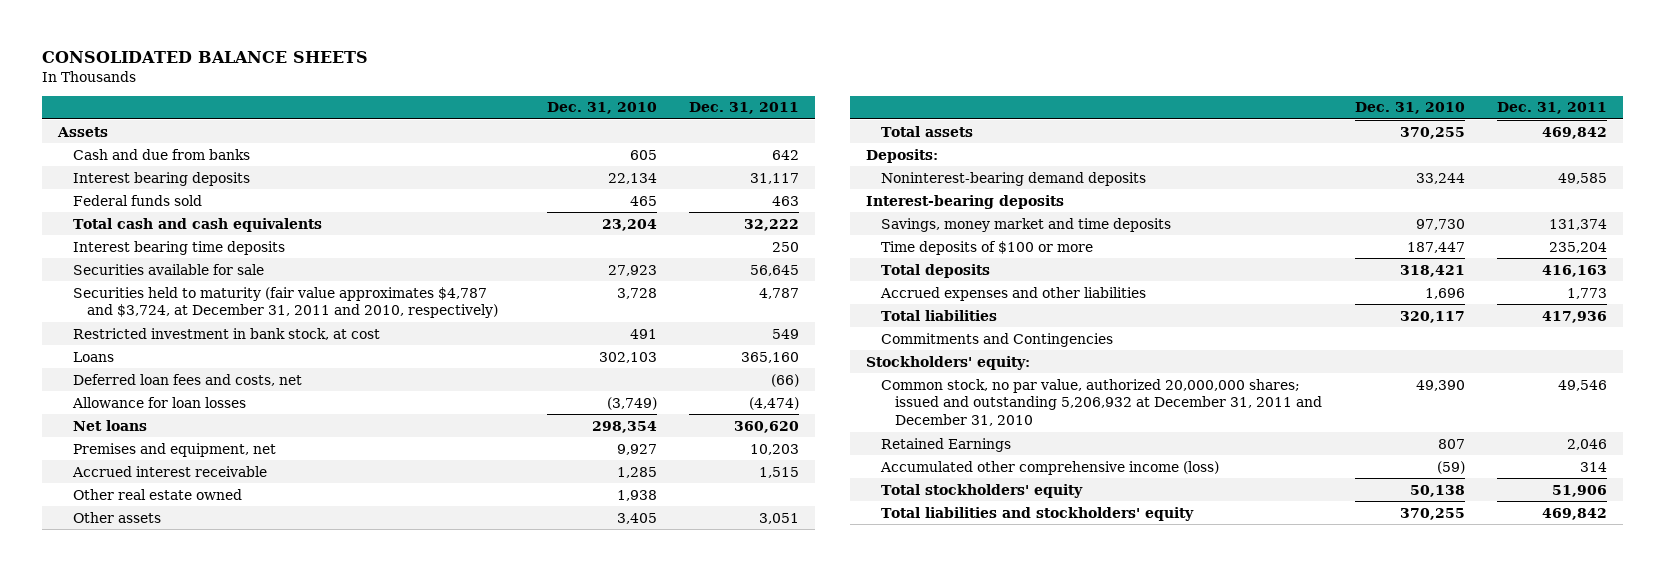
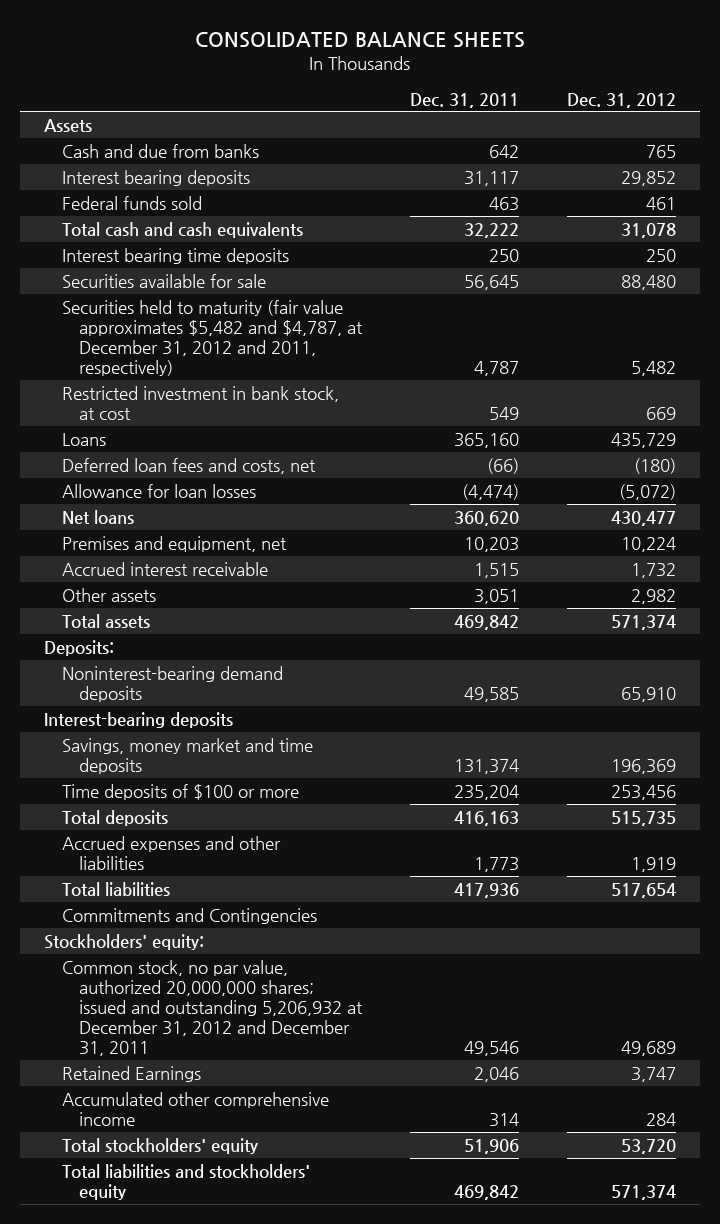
[546,102,657,115] Dec. 31, 2010 -> none
none -> [566,92,676,108] Dec. 31, 2012
[72,286,499,319] Securities held to maturity (fair value approximates $4,787 and $3,724, at December 31, 2011 and 2010, respectively) -> [61,299,364,376] Securities held to maturity (fair value approximates $5,482 and $4,787, at December 31, 2012 and 2011, respectively)
[72,488,242,500] Other real estate owned -> none
[880,378,1323,427] Common stock, no par value, authorized 20,000,000 shares; issued and outstanding 5,206,932 at December 31, 2011 and December 31, 2010 -> [61,959,364,1056] Common stock, no par value, authorized 20,000,000 shares; issued and outstanding 5,206,932 at December 31, 2012 and December 31, 2011
[879,460,1219,475] Accumulated other comprehensive income (loss) -> [61,1091,329,1126] Accumulated other comprehensive income

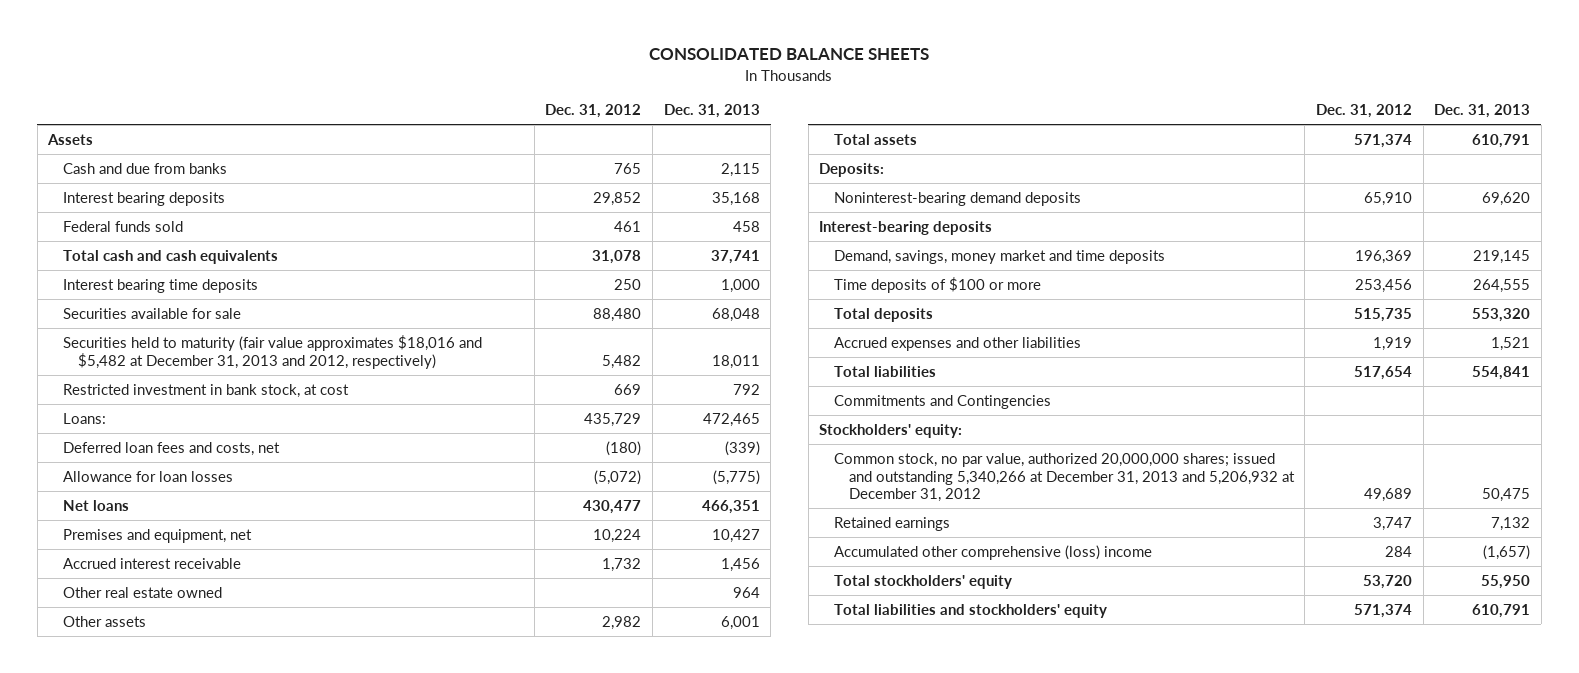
[409,92,519,108] Dec. 31, 2011 -> none
none -> [663,104,760,119] Dec. 31, 2013
[61,299,364,376] Securities held to maturity (fair value approximates $5,482 and $4,787, at December 31, 2012 and 2011, respectively) -> [63,334,483,369] Securities held to maturity (fair value approximates $18,016 and $5,482 at December 31, 2013 and 2012, respectively)
[61,432,106,446] Loans -> [63,412,107,424] Loans:
none -> [63,586,223,598] Other real estate owned
[61,737,313,774] Savings, money market and time deposits -> [833,249,1165,264] Demand, savings, money market and time deposits
[61,959,364,1056] Common stock, no par value, authorized 20,000,000 shares; issued and outstanding 5,206,932 at December 31, 2012 and December 31, 2011 -> [833,452,1295,503] Common stock, no par value, authorized 20,000,000 shares; issued and outstanding 5,340,266 at December 31, 2013 and 5,206,932 at December 31, 2012
[61,1065,201,1082] Retained Earnings -> [833,516,950,531] Retained earnings
[61,1091,329,1126] Accumulated other comprehensive income -> [833,544,1152,560] Accumulated other comprehensive (loss) income

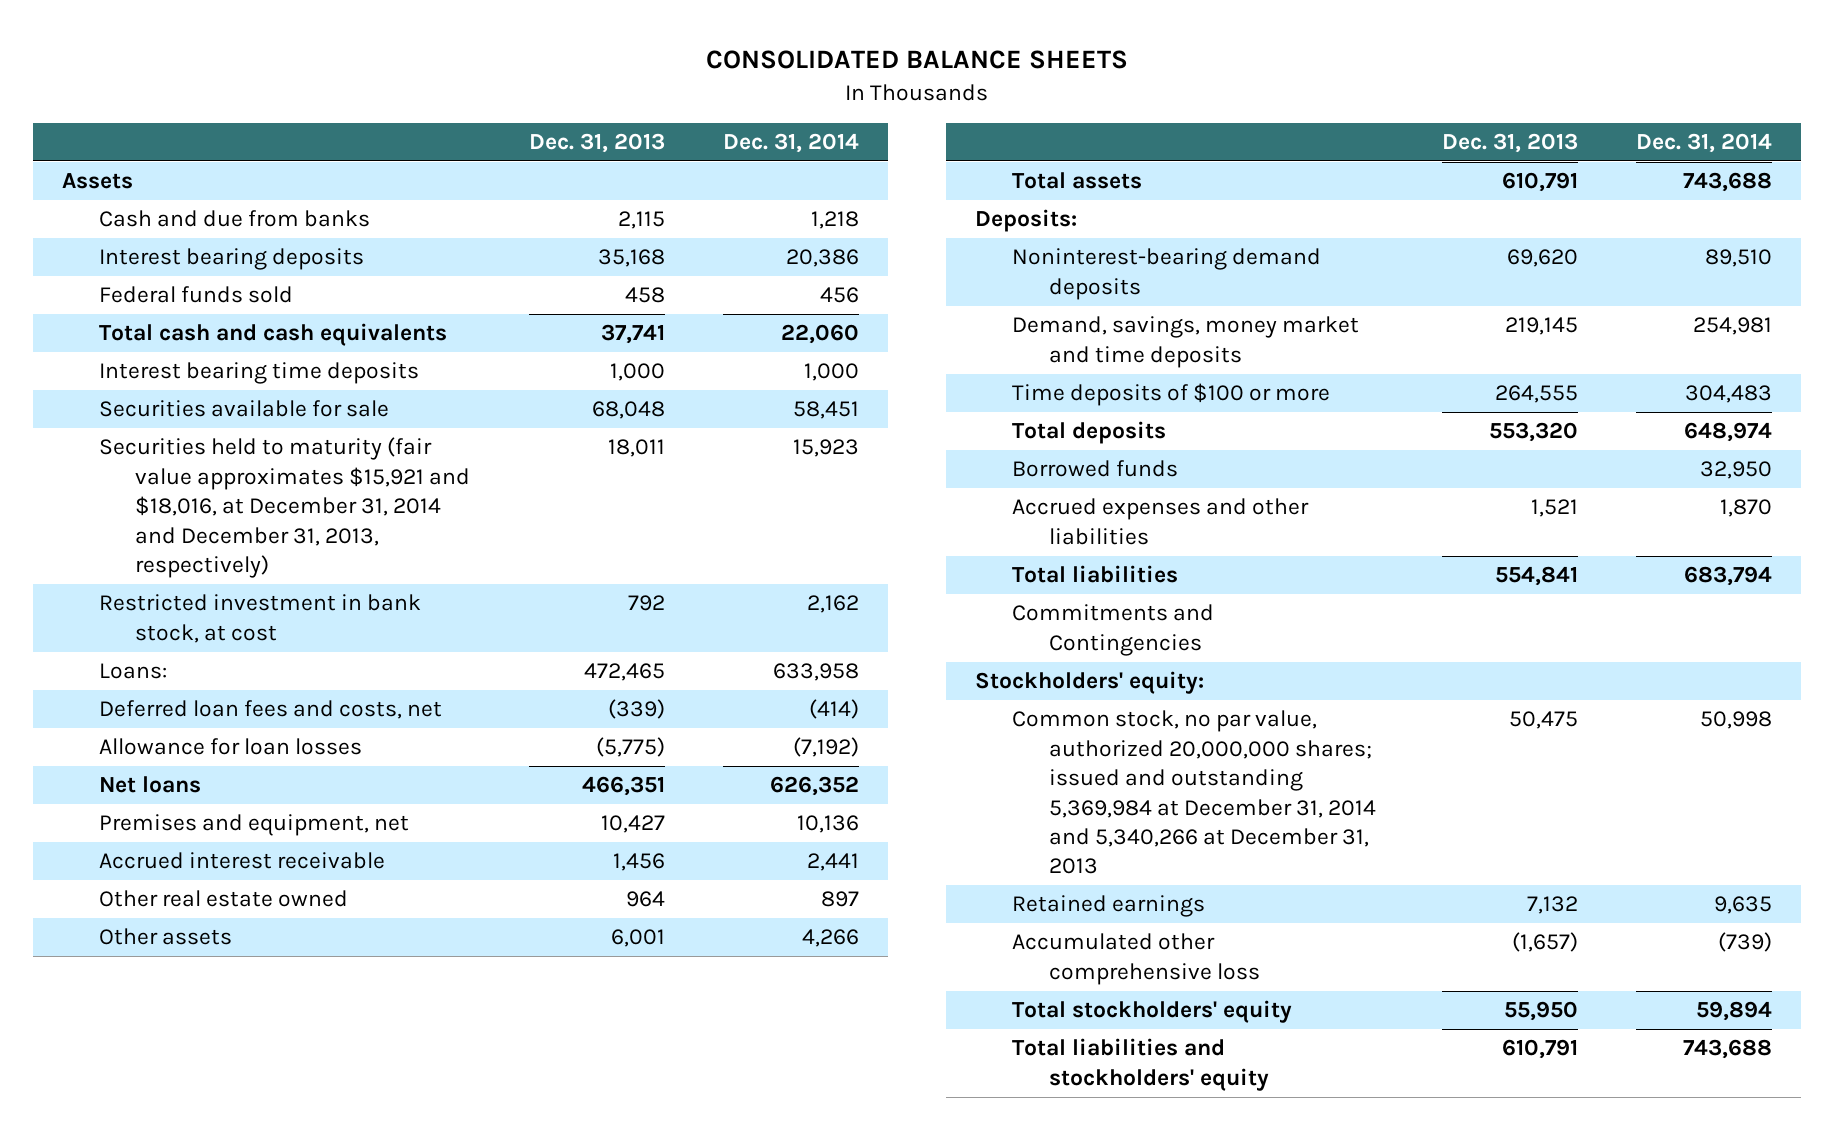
[545,104,642,119] Dec. 31, 2012 -> none
none -> [722,133,859,154] Dec. 31, 2014
[63,334,483,369] Securities held to maturity (fair value approximates $18,016 and $5,482 at December 31, 2013 and 2012, respectively) -> [98,437,471,579] Securities held to maturity (fair value approximates $15,921 and $18,016, at December 31, 2014 and December 31, 2013, respectively)
[819,220,993,235] Interest-bearing deposits -> none
none -> [1011,460,1178,478] Borrowed funds
[833,452,1295,503] Common stock, no par value, authorized 20,000,000 shares; issued and outstanding 5,340,266 at December 31, 2013 and 5,206,932 at December 31, 2012 -> [1011,710,1376,875] Common stock, no par value, authorized 20,000,000 shares; issued and outstanding 5,369,984 at December 31, 2014 and 5,340,266 at December 31, 2013
[833,544,1152,560] Accumulated other comprehensive (loss) income -> [1011,933,1260,985] Accumulated other comprehensive loss

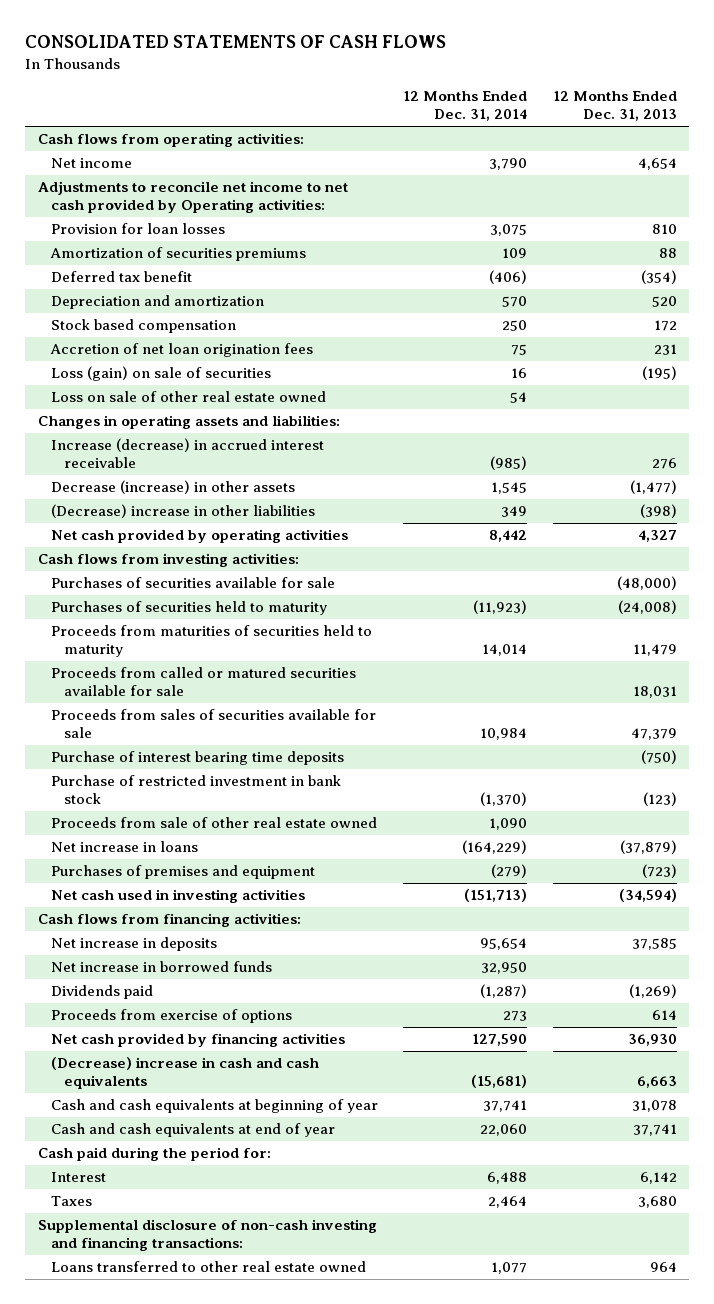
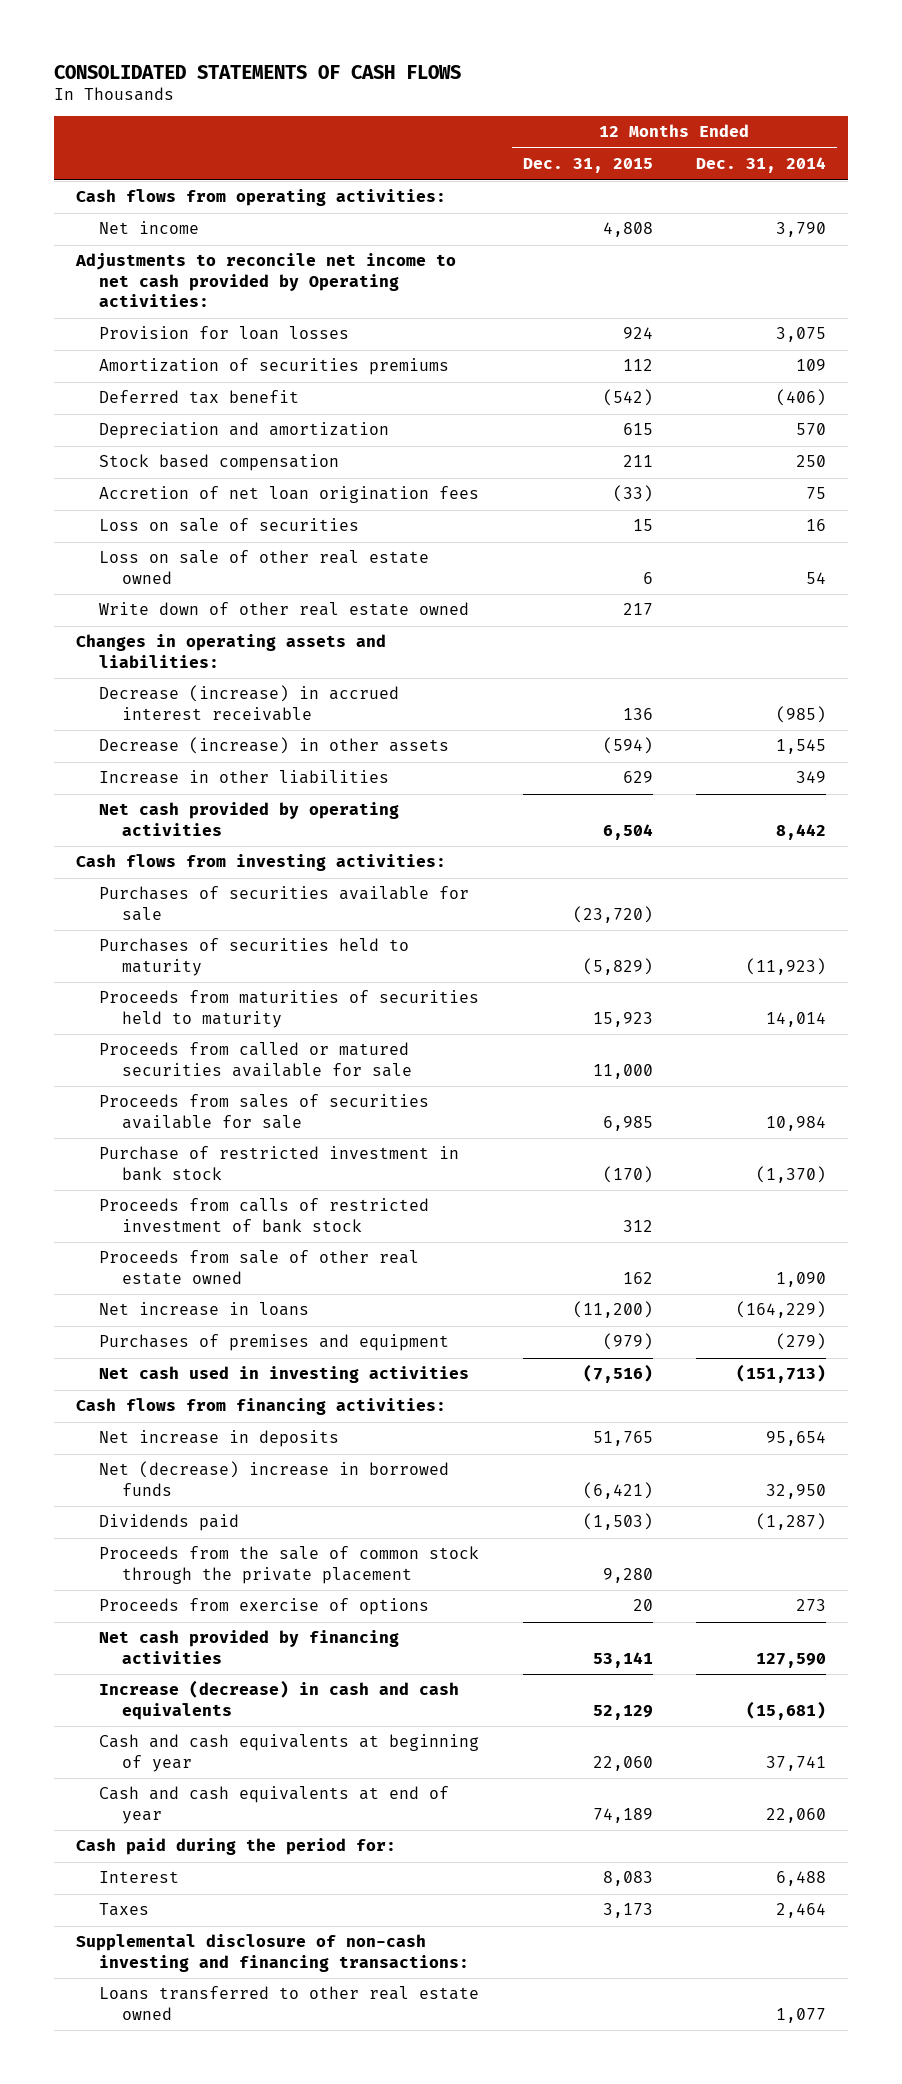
[552,91,677,122] 12 Months Ended Dec. 31, 2013 -> none
none -> [522,158,653,174] Dec. 31, 2015
[51,366,272,382] Loss (gain) on sale of securities -> [98,518,359,533] Loss on sale of securities
none -> [98,602,469,617] Write down of other real estate owned
[51,438,325,469] Increase (decrease) in accrued interest receivable -> [98,685,399,721] Decrease (increase) in accrued interest receivable
[51,504,316,519] (Decrease) increase in other liabilities -> [98,770,389,785] Increase in other liabilities
[51,751,345,766] Purchase of interest bearing time deposits -> none
none -> [98,1198,429,1233] Proceeds from calls of restricted investment of bank stock
[51,961,273,973] Net increase in borrowed funds -> [98,1461,449,1496] Net (decrease) increase in borrowed funds
none -> [98,1546,479,1584] Proceeds from the sale of common stock through the private placement
[51,1057,320,1090] (Decrease) increase in cash and cash equivalents -> [98,1680,459,1720] Increase (decrease) in cash and cash equivalents

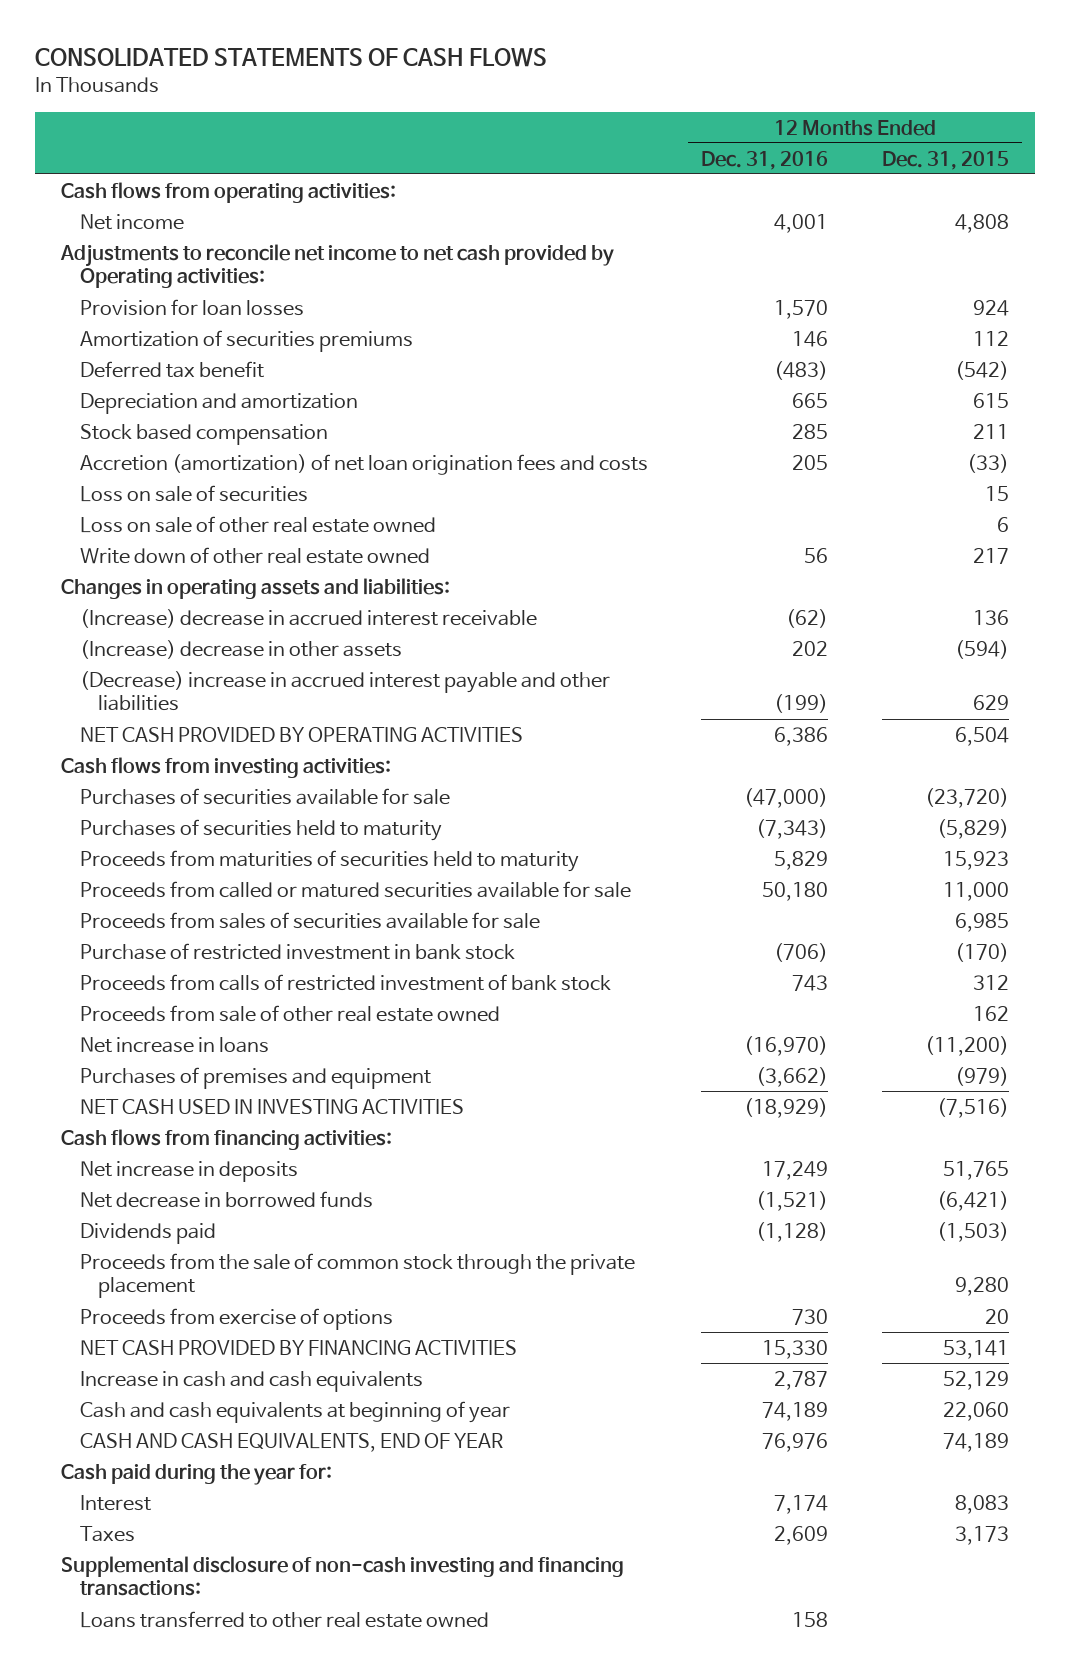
[696,157,827,174] Dec. 31, 2014 -> none
none -> [701,150,829,170] Dec. 31, 2016
[98,486,479,504] Accretion of net loan origination fees -> [79,453,648,475] Accretion (amortization) of net loan origination fees and costs
[98,685,399,721] Decrease (increase) in accrued interest receivable -> [79,608,537,628] (Increase) decrease in accrued interest receivable
[98,737,449,755] Decrease (increase) in other assets -> [79,639,402,659] (Increase) decrease in other assets
[98,770,389,785] Increase in other liabilities -> [79,670,610,712] (Decrease) increase in accrued interest payable and other liabilities
[98,802,399,836] Net cash provided by operating activities -> [79,726,523,742] NET CASH PROVIDED BY OPERATING ACTIVITIES
[98,1366,469,1384] Net cash used in investing activities -> [79,1098,464,1114] NET CASH USED IN INVESTING ACTIVITIES
[98,1461,449,1496] Net (decrease) increase in borrowed funds -> [79,1190,373,1208] Net decrease in borrowed funds
[98,1630,399,1664] Net cash provided by financing activities -> [79,1339,517,1356] NET CASH PROVIDED BY FINANCING ACTIVITIES
[98,1680,459,1720] Increase (decrease) in cash and cash equivalents -> [79,1370,423,1392] Increase in cash and cash equivalents
[98,1786,449,1824] Cash and cash equivalents at end of year -> [79,1432,503,1452] CASH AND CASH EQUIVALENTS, END OF YEAR
[75,1838,396,1856] Cash paid during the period for: -> [61,1463,333,1485] Cash paid during the year for:

